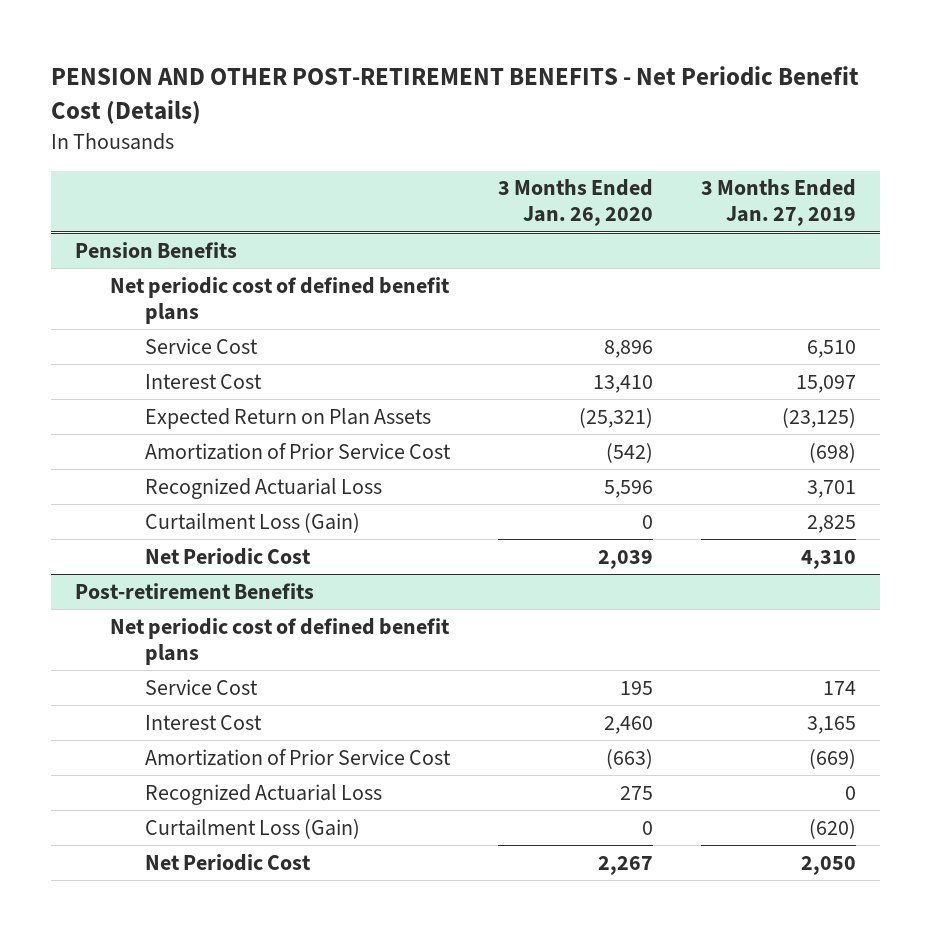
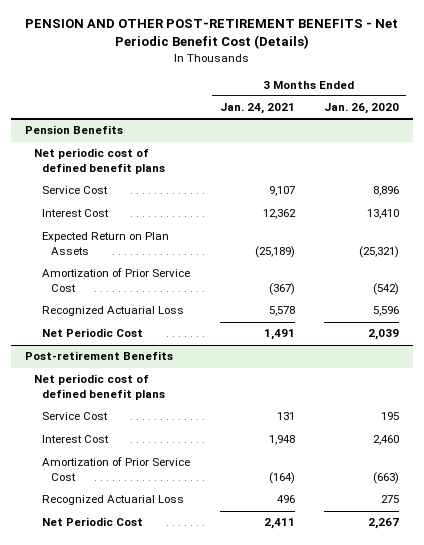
[700,179,856,227] 3 Months Ended Jan. 27, 2019 -> none
none -> [219,103,295,115] Jan. 24, 2021
[144,512,360,533] Curtailment Loss (Gain) -> none
[144,818,360,839] Curtailment Loss (Gain) -> none

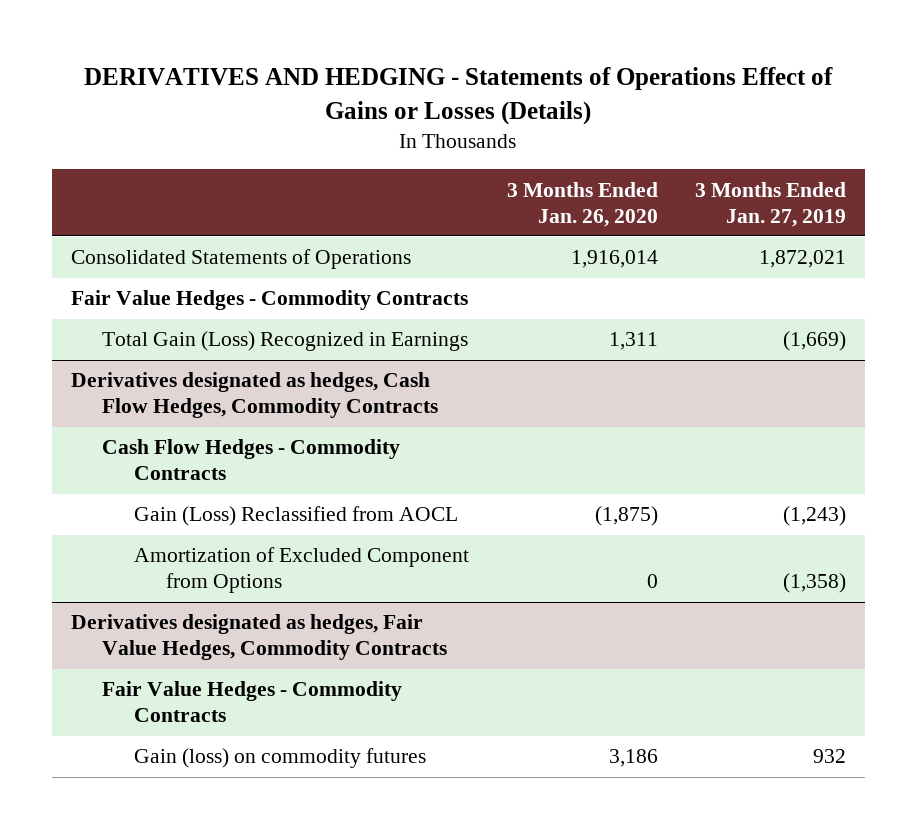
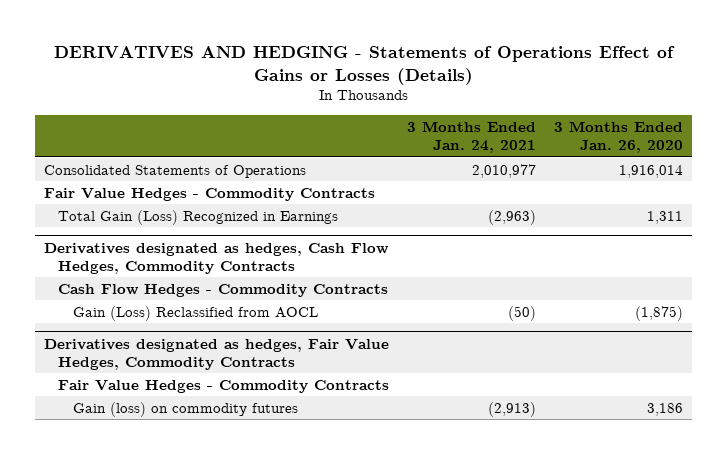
[695,181,847,227] 3 Months Ended Jan. 27, 2019 -> none
none -> [407,120,537,153] 3 Months Ended Jan. 24, 2021
[133,547,469,594] Amortization of Excluded Component from Options -> none

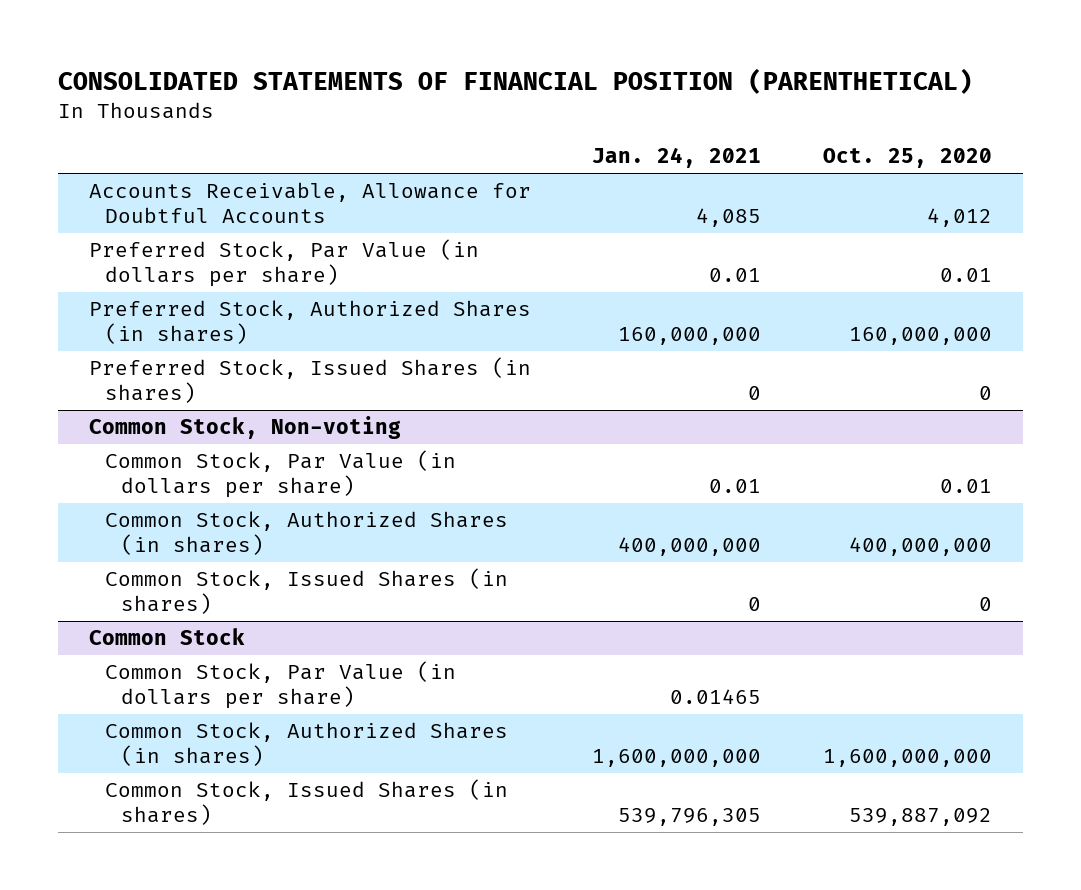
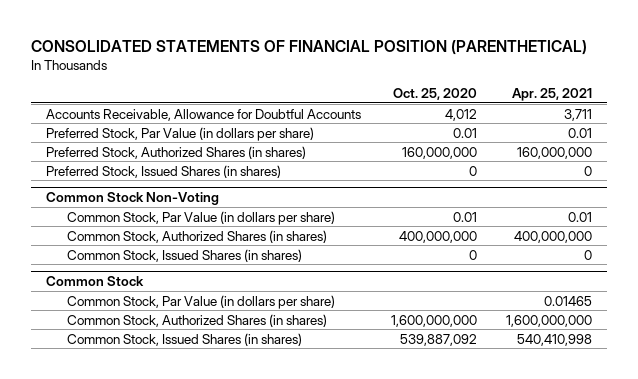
[592,147,762,169] Jan. 24, 2021 -> none
none -> [512,87,593,101] Apr. 25, 2021
[89,416,402,440] Common Stock, Non-voting -> [45,192,219,206] Common Stock Non-Voting

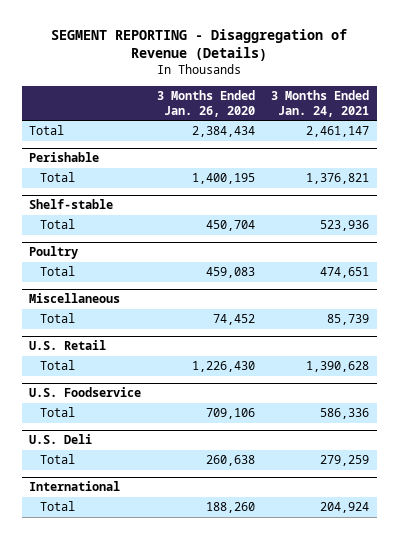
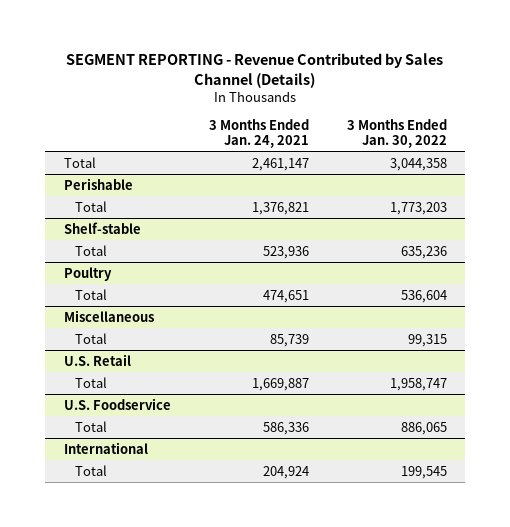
[51,28,348,62] SEGMENT REPORTING - Disaggregation of Revenue (Details) -> [66,52,444,88] SEGMENT REPORTING - Revenue Contributed by Sales Channel (Details)
[157,90,256,117] 3 Months Ended Jan. 26, 2020 -> none
none -> [346,119,447,149] 3 Months Ended Jan. 30, 2022
[306,361,370,373] 1,390,628 -> [251,377,309,391] 1,669,887
[29,434,93,445] U.S. Deli -> none
[39,454,75,465] Total -> none

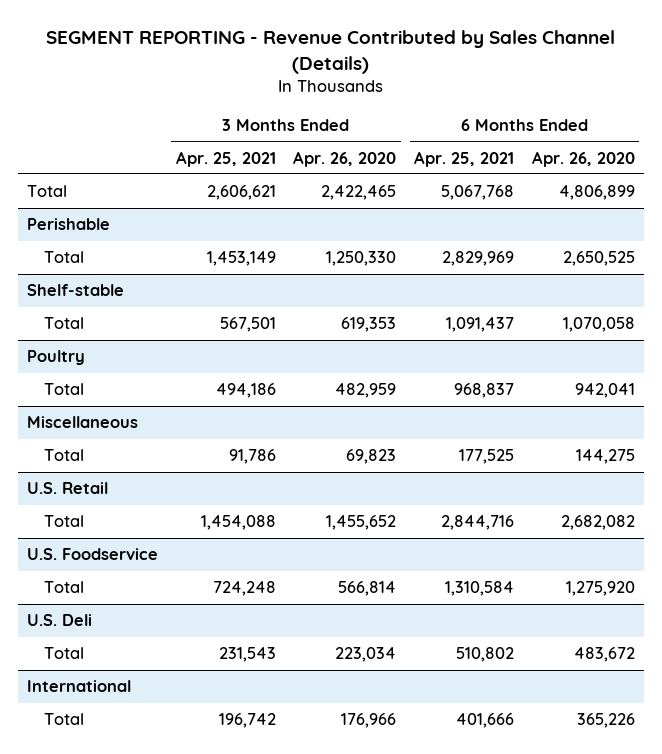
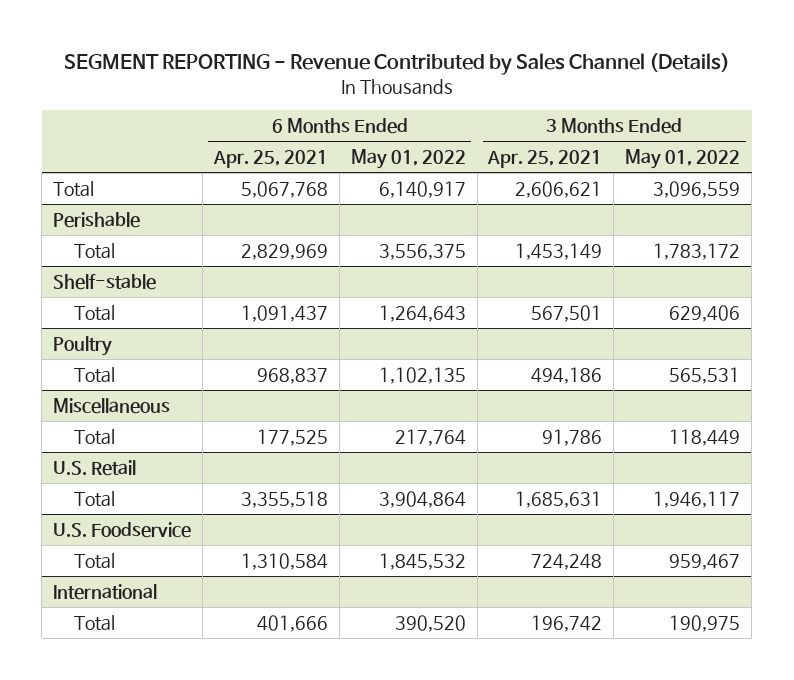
[293,150,397,167] Apr. 26, 2020 -> none
[531,150,635,167] Apr. 26, 2020 -> none
none -> [350,148,466,169] May 01, 2022
none -> [625,148,741,169] May 01, 2022
[200,515,276,531] 1,454,088 -> [515,490,603,508] 1,685,631
[441,515,515,531] 2,844,716 -> [241,490,329,508] 3,355,518
[26,614,92,627] U.S. Deli -> none
[44,647,85,660] Total -> none

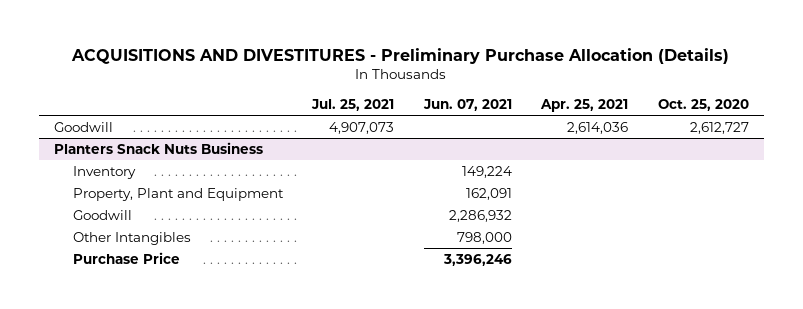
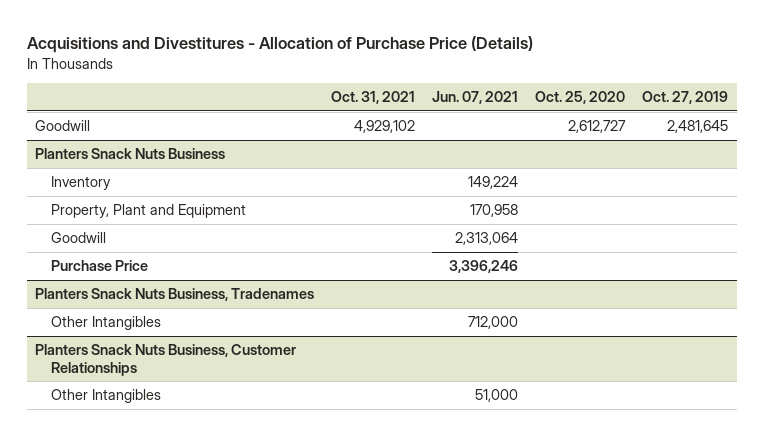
[71,47,730,64] ACQUISITIONS AND DIVESTITURES - Preliminary Purchase Allocation (Details) -> [26,36,533,54] Acquisitions and Divestitures - Allocation of Purchase Price (Details)
[311,98,395,111] Jul. 25, 2021 -> none
[540,98,629,112] Apr. 25, 2021 -> none
none -> [331,91,416,105] Oct. 31, 2021
none -> [642,91,729,105] Oct. 27, 2019
[72,231,191,245] Other Intangibles -> none
[465,187,512,200] 162,091 -> [470,204,519,218] 170,958
[448,209,512,222] 2,286,932 -> [455,232,519,246] 2,313,064
none -> [35,288,315,302] Planters Snack Nuts Business, Tradenames
none -> [51,316,162,331] Other Intangibles
none -> [35,344,297,376] Planters Snack Nuts Business, Customer Relationships
none -> [51,389,162,404] Other Intangibles

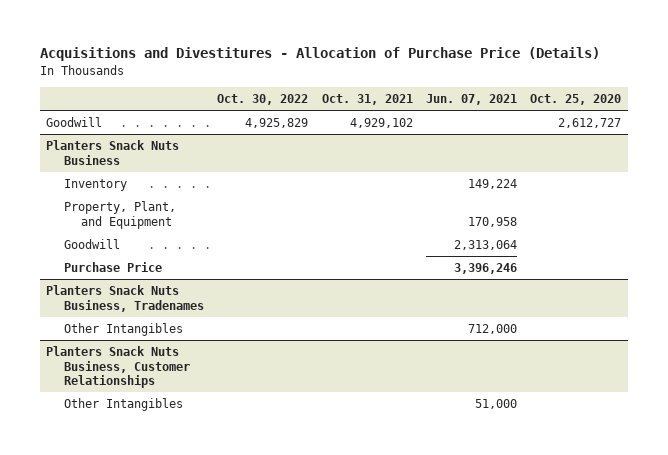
[642,91,729,105] Oct. 27, 2019 -> none
none -> [217,93,309,105] Oct. 30, 2022
[51,204,247,219] Property, Plant and Equipment -> [63,201,176,229] Property, Plant, and Equipment

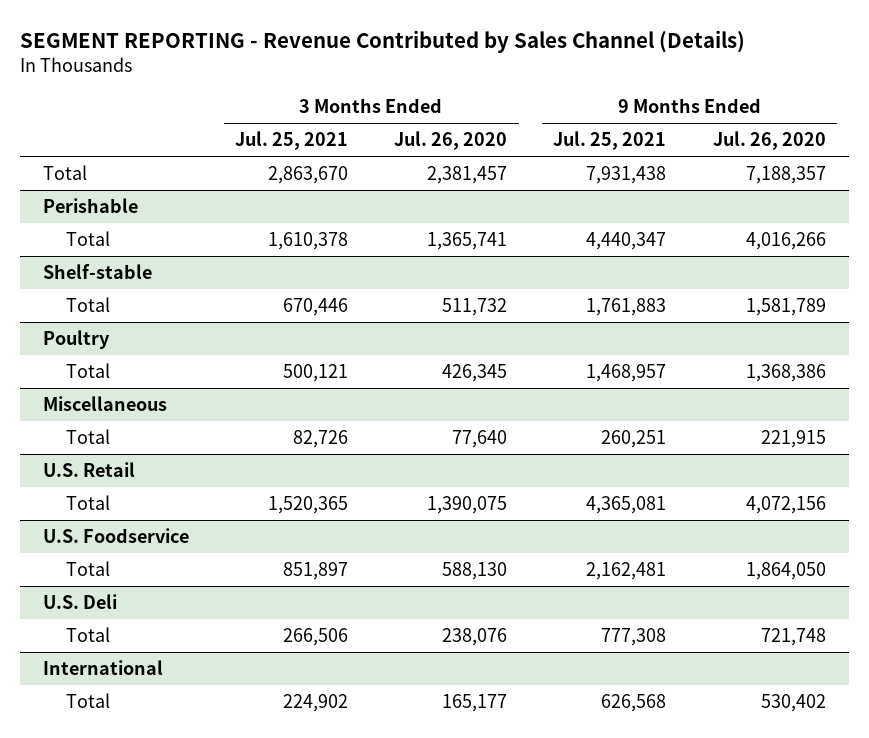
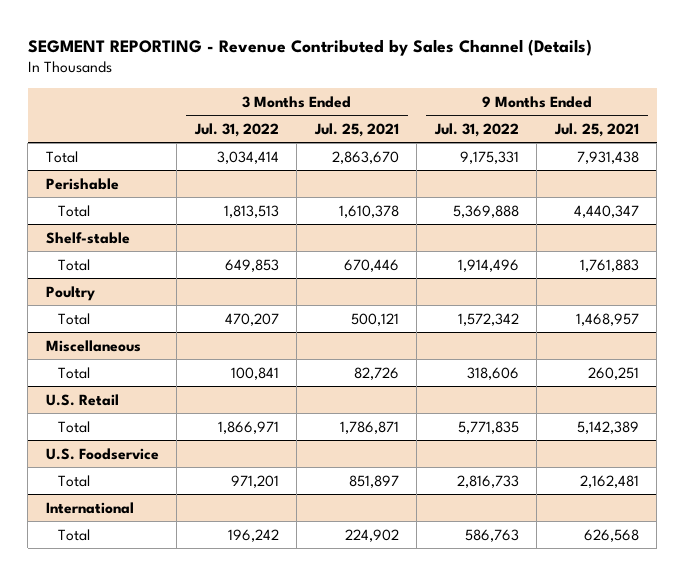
[394,131,508,151] Jul. 26, 2020 -> none
[712,131,826,151] Jul. 26, 2020 -> none
none -> [193,122,279,137] Jul. 31, 2022
none -> [433,122,519,137] Jul. 31, 2022
[268,496,349,515] 1,520,365 -> [339,420,399,434] 1,786,871
[586,496,667,515] 4,365,081 -> [576,420,639,434] 5,142,389
[43,594,118,610] U.S. Deli -> none
[66,627,111,643] Total -> none

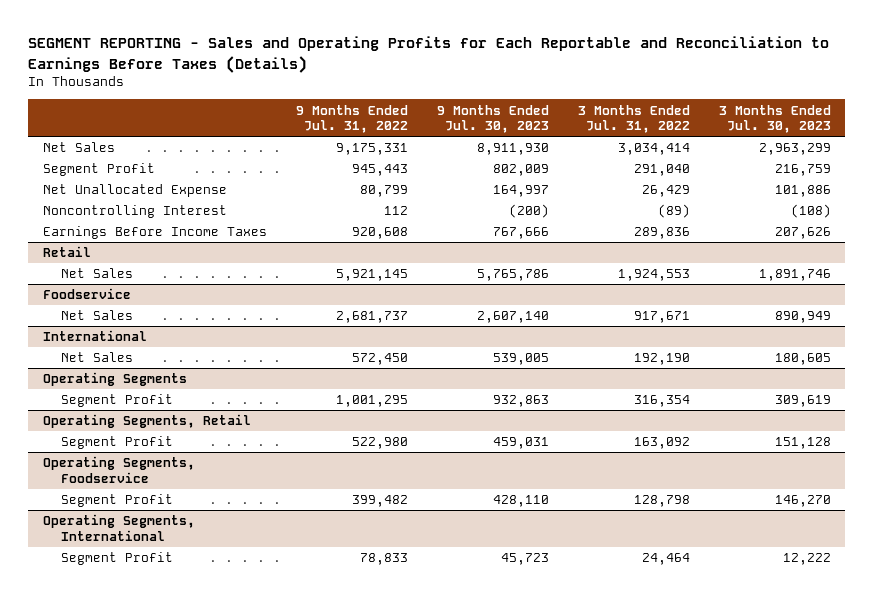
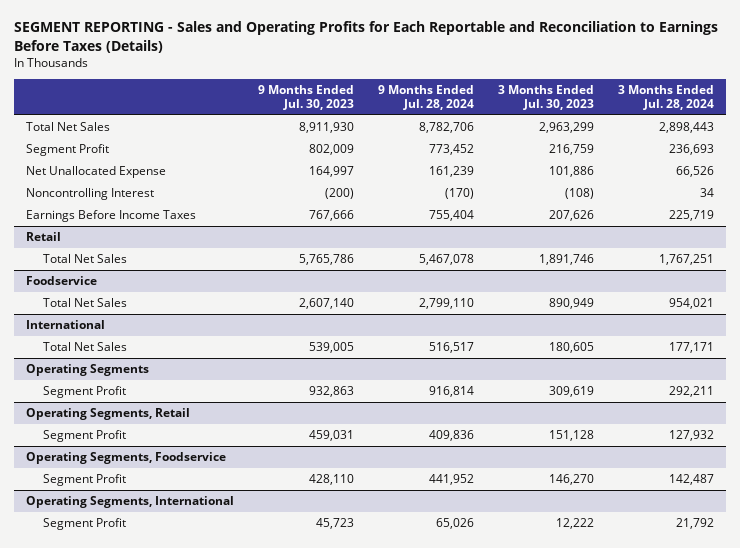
[295,104,408,133] 9 Months Ended Jul. 31, 2022 -> none
[577,104,690,133] 3 Months Ended Jul. 31, 2022 -> none
none -> [377,84,474,111] 9 Months Ended Jul. 28, 2024
none -> [617,84,714,111] 3 Months Ended Jul. 28, 2024
[42,142,115,153] Net Sales -> [25,122,110,132] Total Net Sales
[60,268,133,279] Net Sales -> [42,254,127,264] Total Net Sales
[60,310,133,321] Net Sales -> [42,298,127,308] Total Net Sales
[60,352,133,363] Net Sales -> [42,342,127,352] Total Net Sales

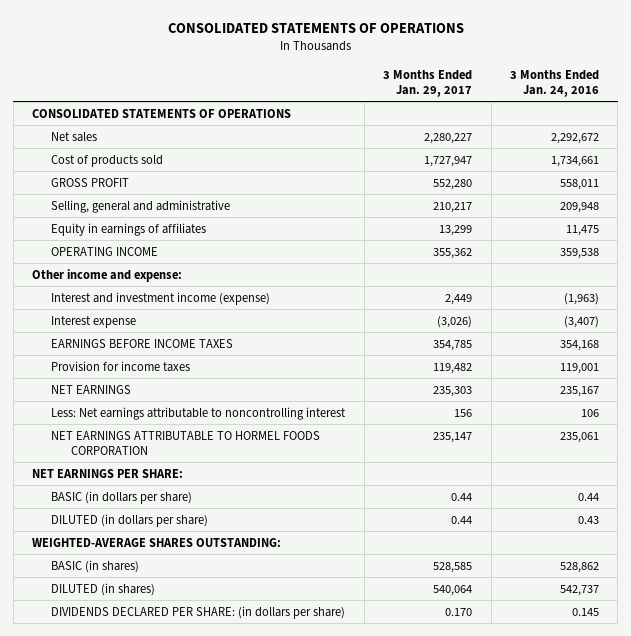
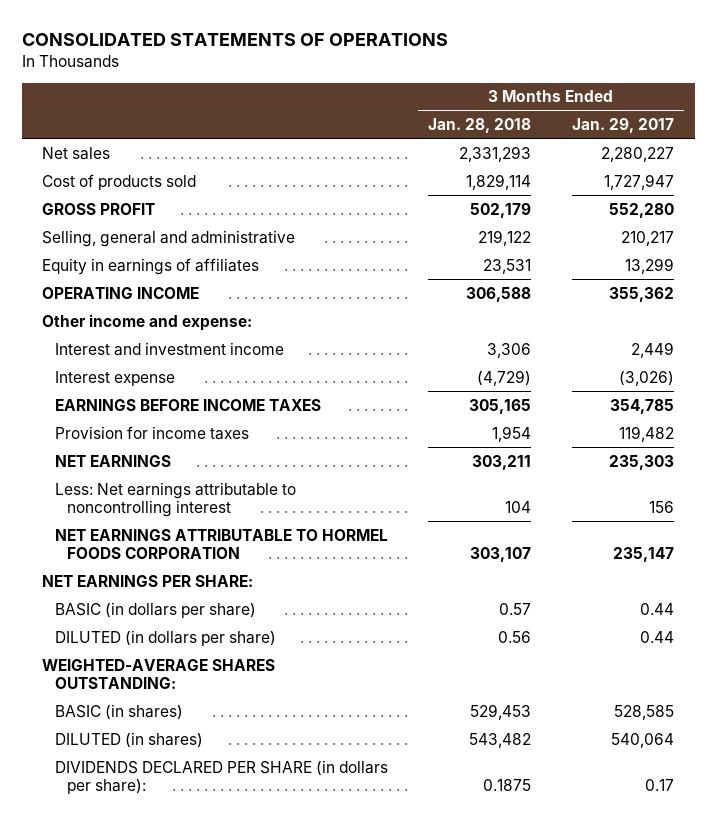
[509,70,599,97] 3 Months Ended Jan. 24, 2016 -> none
none -> [428,118,532,134] Jan. 28, 2018
[32,108,292,118] CONSOLIDATED STATEMENTS OF OPERATIONS -> none
[51,291,271,305] Interest and investment income (expense) -> [54,341,284,356] Interest and investment income
[51,605,346,619] DIVIDENDS DECLARED PER SHARE: (in dollars per share) -> [54,759,388,794] DIVIDENDS DECLARED PER SHARE (in dollars per share):
[445,607,473,616] 0.170 -> [645,778,675,791] 0.17

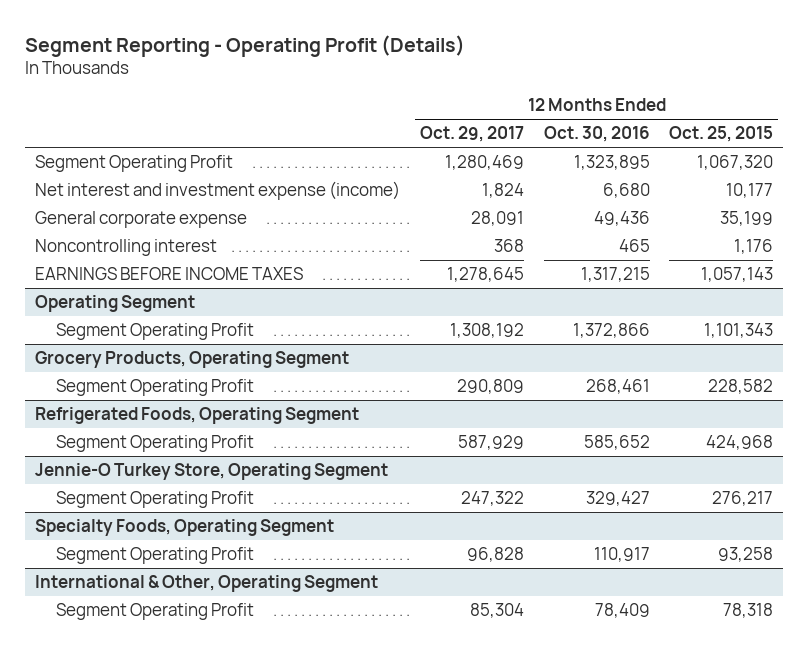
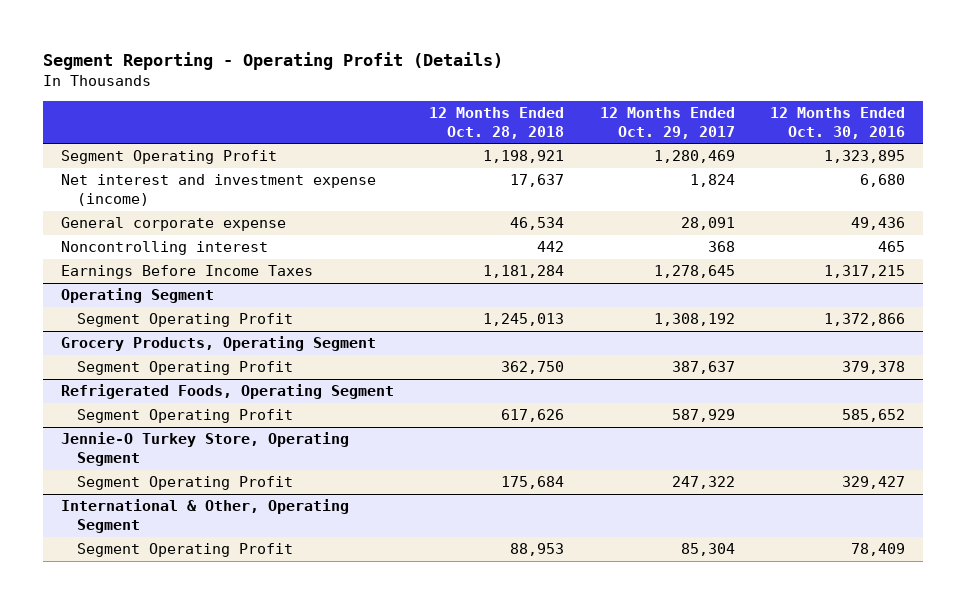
[669,126,774,143] Oct. 25, 2015 -> none
none -> [429,107,565,139] 12 Months Ended Oct. 28, 2018
[35,267,304,281] EARNINGS BEFORE INCOME TAXES -> [61,265,314,280] Earnings Before Income Taxes
[456,379,524,395] 290,809 -> [671,361,735,375] 387,637
[585,379,650,395] 268,461 -> [842,361,906,375] 379,378
[35,519,335,537] Specialty Foods, Operating Segment -> none
[55,547,254,565] Segment Operating Profit -> none

